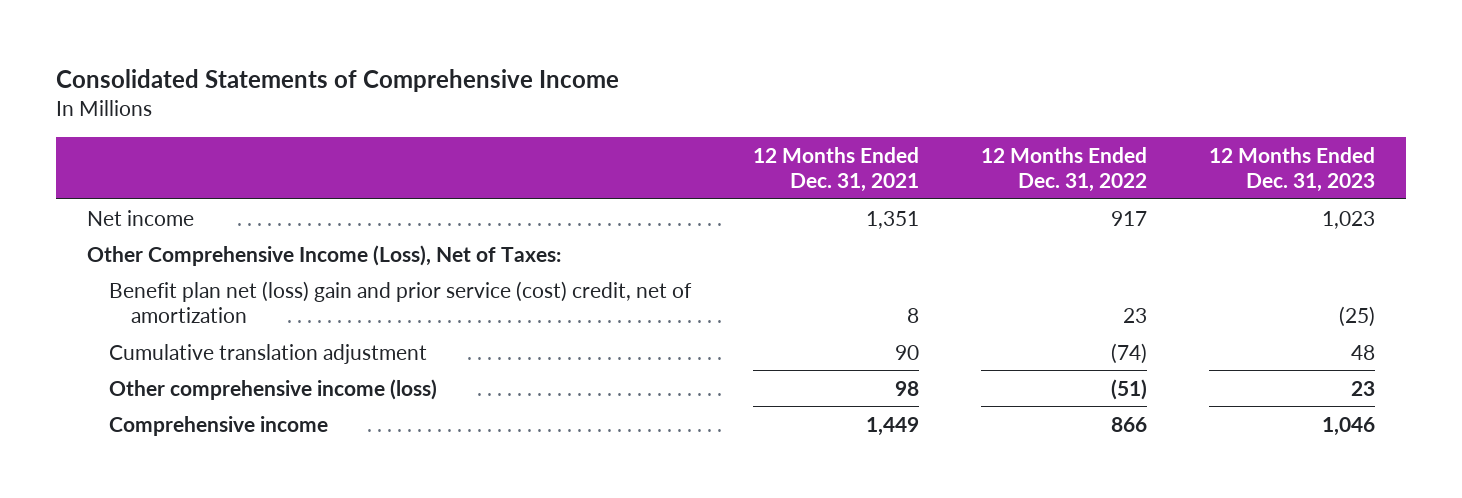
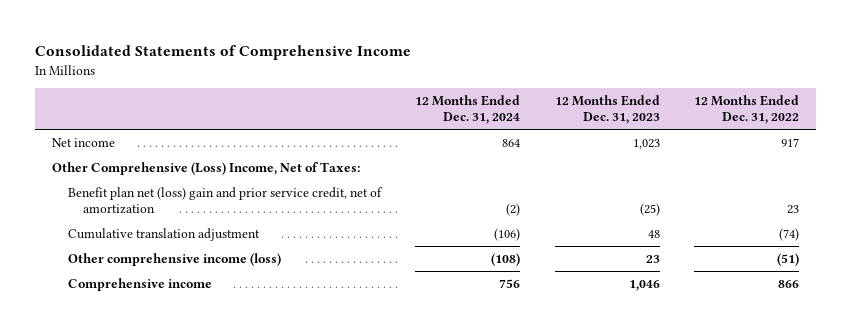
[752,146,919,192] 12 Months Ended Dec. 31, 2021 -> none
none -> [415,95,521,125] 12 Months Ended Dec. 31, 2024
[86,244,561,266] Other Comprehensive Income (Loss), Net of Taxes: -> [52,162,361,176] Other Comprehensive (Loss) Income, Net of Taxes:
[108,280,692,324] Benefit plan net (loss) gain and prior service (cost) credit, net of amortization -> [67,187,383,214] Benefit plan net (loss) gain and prior service credit, net of amortization

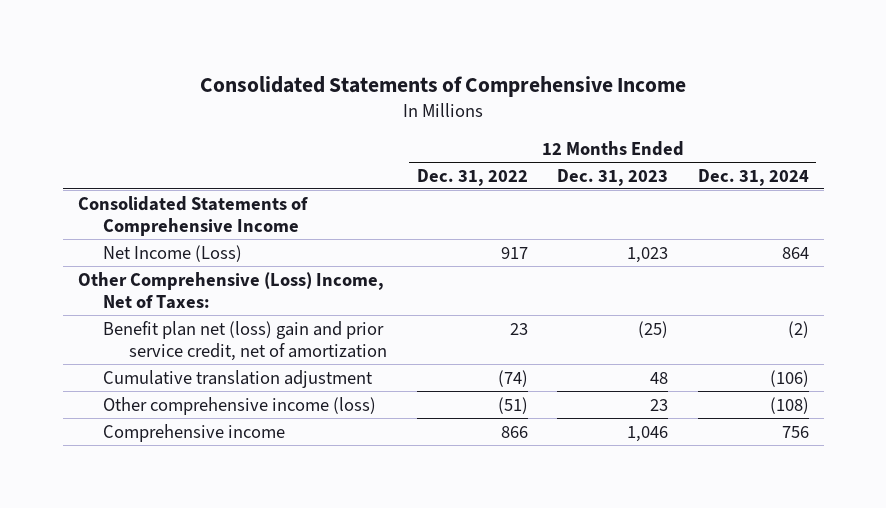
none -> [77,195,308,236] Consolidated Statements of Comprehensive Income
[52,138,116,148] Net income -> [103,244,243,262] Net Income (Loss)

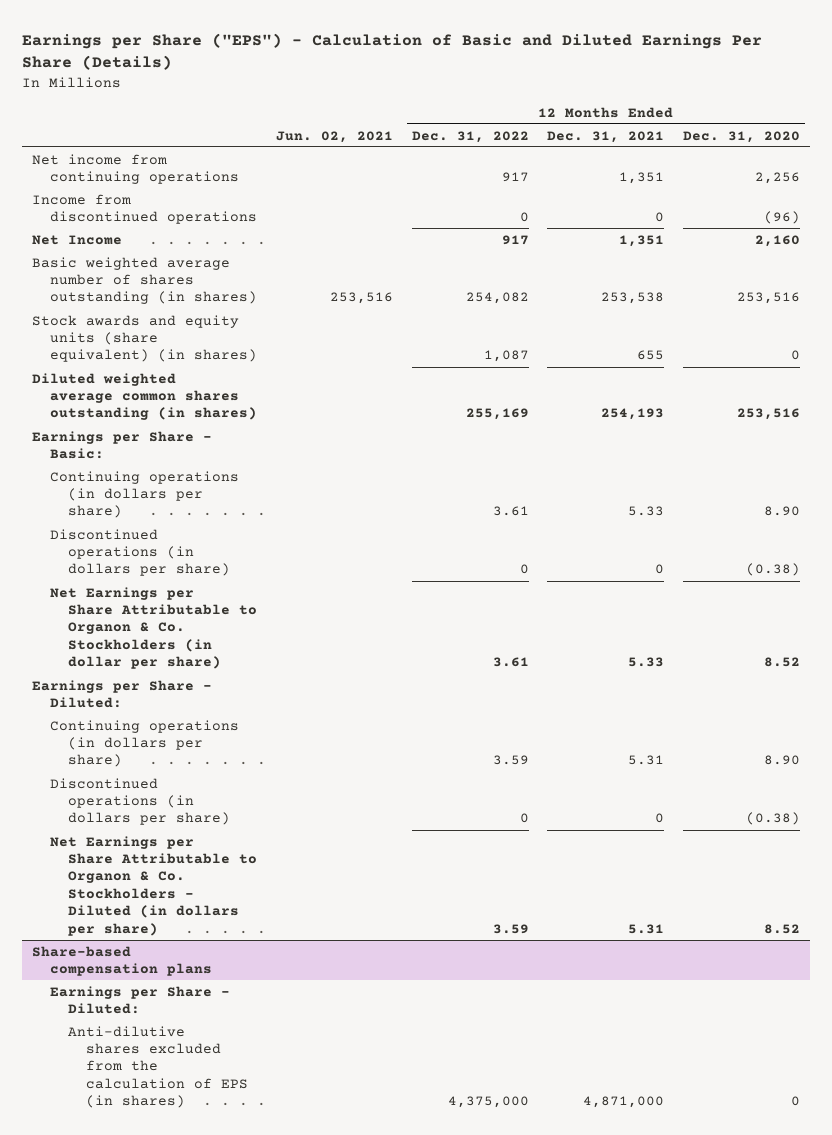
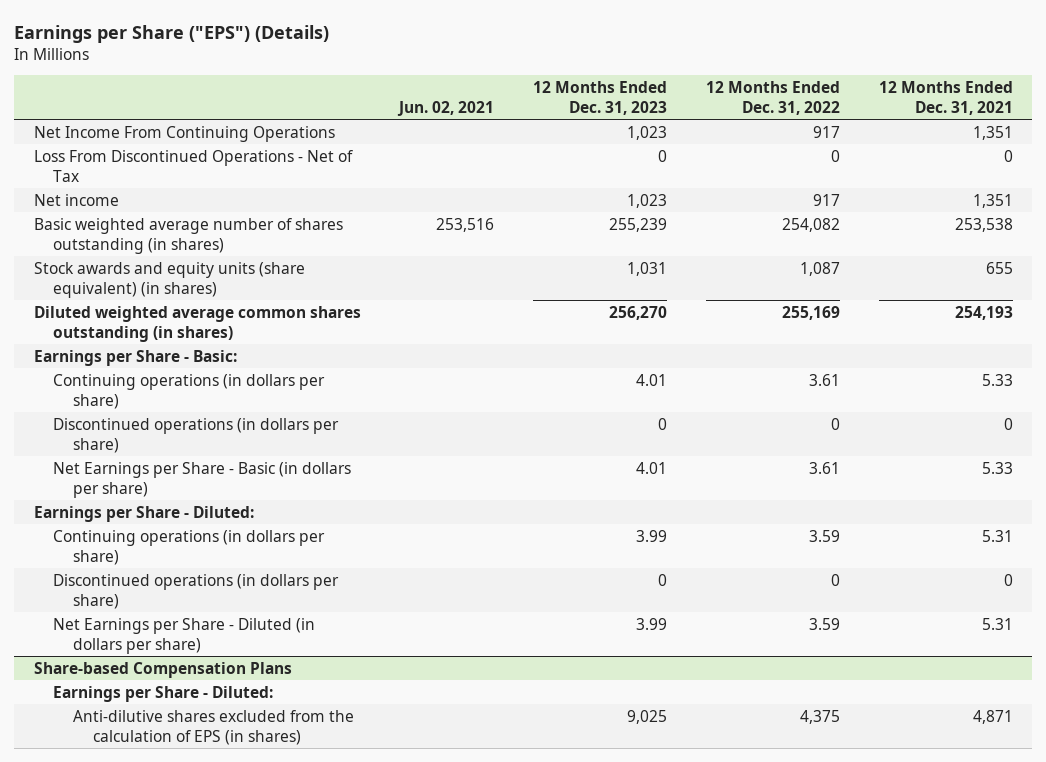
[22,32,763,71] Earnings per Share ("EPS") - Calculation of Basic and Diluted Earnings Per Share (Details) -> [14,24,330,43] Earnings per Share ("EPS") (Details)
[683,130,801,143] Dec. 31, 2020 -> none
none -> [533,81,668,116] 12 Months Ended Dec. 31, 2023
[31,153,239,185] Net income from continuing operations -> [33,125,335,142] Net Income From Continuing Operations
[31,193,257,225] Income from discontinued operations -> [33,149,353,182] Loss From Discontinued Operations - Net of Tax
[31,234,122,245] Net Income -> [33,193,119,206] Net income
[49,586,257,670] Net Earnings per Share Attributable to Organon & Co. Stockholders (in dollar per share) -> [53,461,352,498] Net Earnings per Share - Basic (in dollars per share)
[49,835,257,936] Net Earnings per Share Attributable to Organon & Co. Stockholders - Diluted (in dollars per share) -> [53,617,316,654] Net Earnings per Share - Diluted (in dollars per share)
[31,945,212,977] Share-based compensation plans -> [33,661,292,678] Share-based Compensation Plans
[447,1096,529,1109] 4,375,000 -> [800,709,841,724] 4,375
[583,1096,665,1109] 4,871,000 -> [972,709,1013,724] 4,871

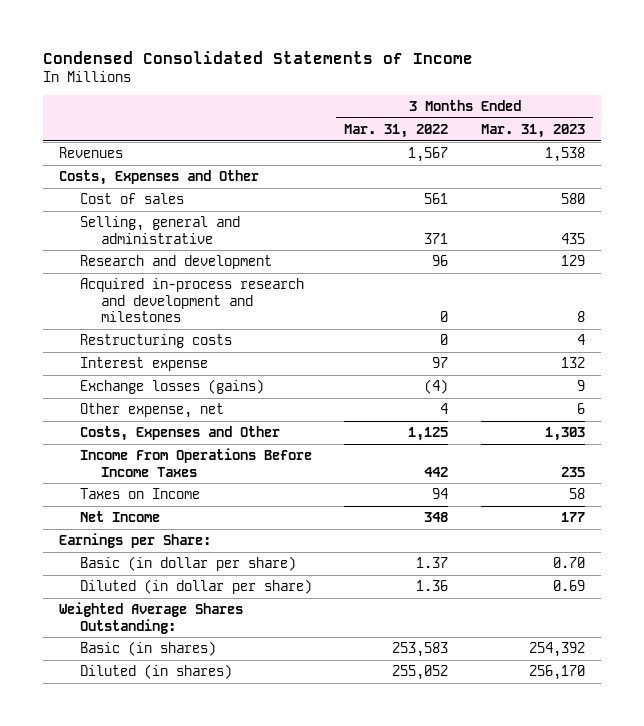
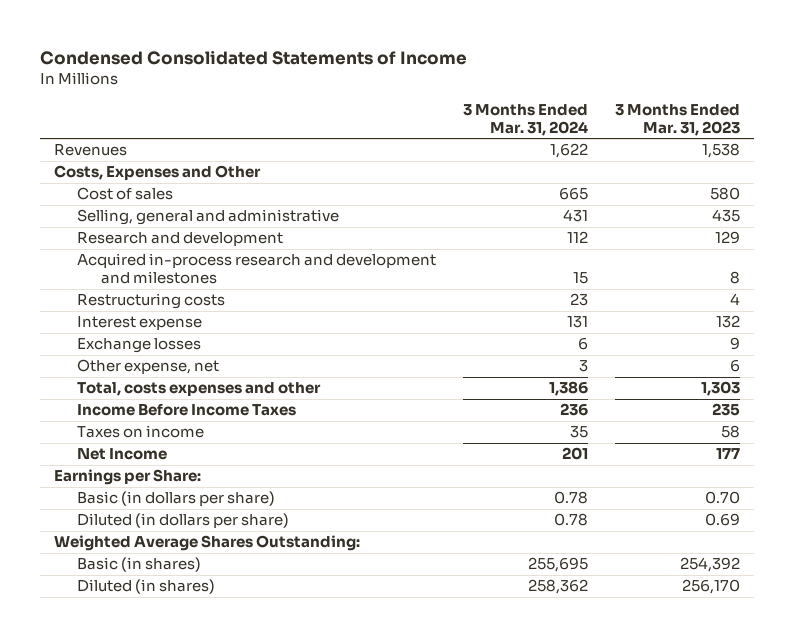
[344,124,449,139] Mar. 31, 2022 -> none
none -> [463,104,589,137] 3 Months Ended Mar. 31, 2024
[79,379,264,395] Exchange losses (gains) -> [77,338,202,354] Exchange losses
[79,426,280,442] Costs, Expenses and Other -> [77,382,322,397] Total, costs expenses and other
[79,448,312,477] Income From Operations Before Income Taxes -> [77,403,297,417] Income Before Income Taxes
[79,488,200,500] Taxes on Income -> [77,425,205,439] Taxes on income
[79,556,296,572] Basic (in dollar per share) -> [77,491,276,507] Basic (in dollars per share)
[79,579,312,595] Diluted (in dollar per share) -> [77,513,290,529] Diluted (in dollars per share)

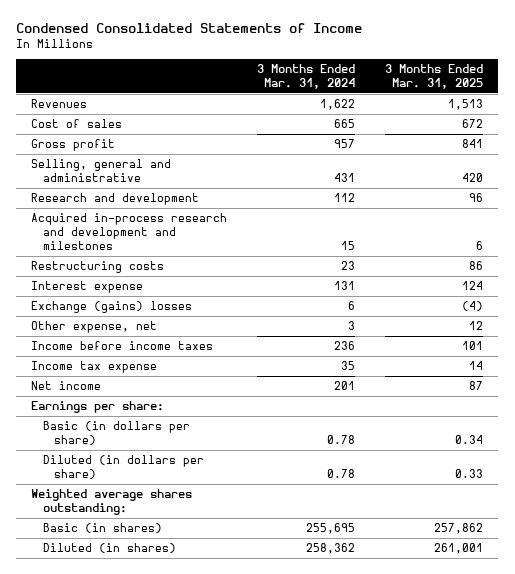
[615,104,741,137] 3 Months Ended Mar. 31, 2023 -> none
none -> [385,64,484,90] 3 Months Ended Mar. 31, 2025
[53,165,261,181] Costs, Expenses and Other -> none
none -> [31,139,116,152] Gross profit
[77,338,202,354] Exchange losses -> [31,301,193,314] Exchange (gains) losses
[77,382,322,397] Total, costs expenses and other -> none
[77,403,297,417] Income Before Income Taxes -> [31,341,214,351] Income before income taxes
[77,425,205,439] Taxes on income -> [31,361,158,374] Income tax expense
[77,448,168,461] Net Income -> [31,381,102,391] Net income
[53,469,201,486] Earnings per Share: -> [31,401,165,414] Earnings per share:
[53,535,360,552] Weighted Average Shares Outstanding: -> [31,489,193,516] Weighted average shares outstanding:

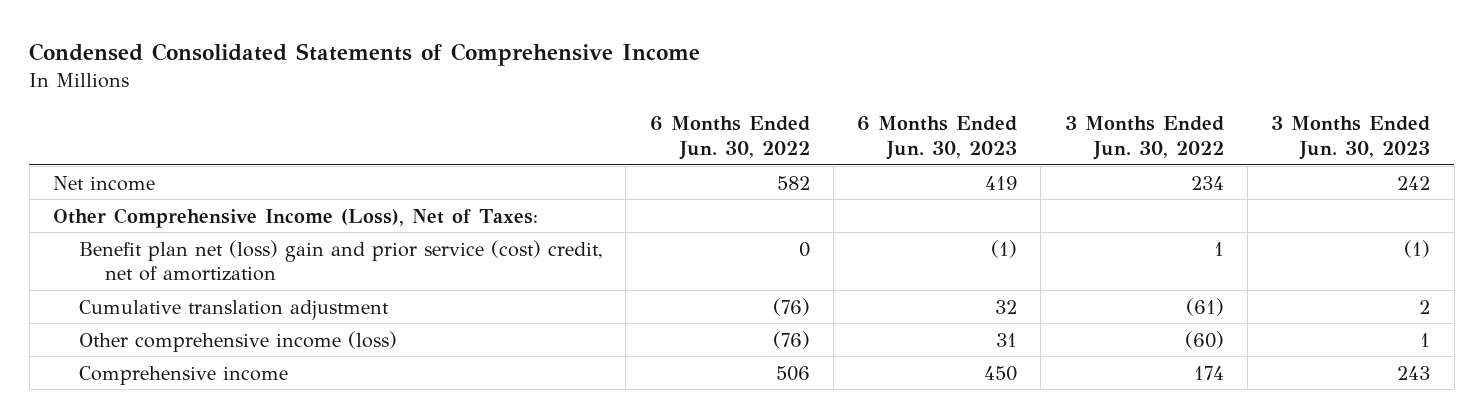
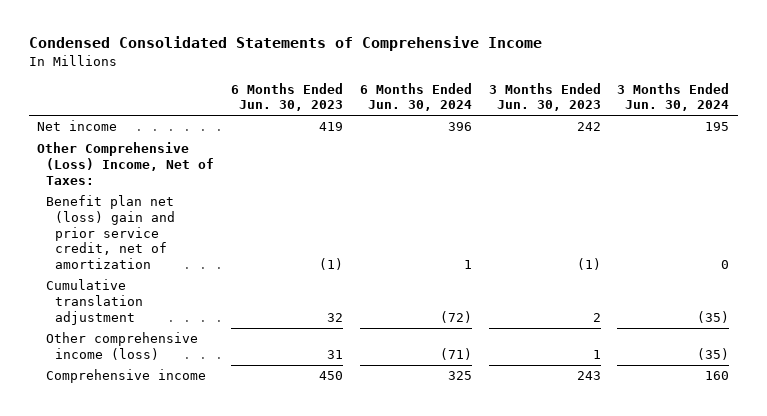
[649,116,810,161] 6 Months Ended Jun. 30, 2022 -> none
[1064,116,1224,161] 3 Months Ended Jun. 30, 2022 -> none
none -> [359,82,472,112] 6 Months Ended Jun. 30, 2024
none -> [617,82,730,112] 3 Months Ended Jun. 30, 2024
[52,207,538,228] Other Comprehensive Income (Loss), Net of Taxes: -> [37,142,215,185] Other Comprehensive (Loss) Income, Net of Taxes:
[78,239,602,282] Benefit plan net (loss) gain and prior service (cost) credit, net of amortization -> [46,195,176,269] Benefit plan net (loss) gain and prior service credit, net of amortization

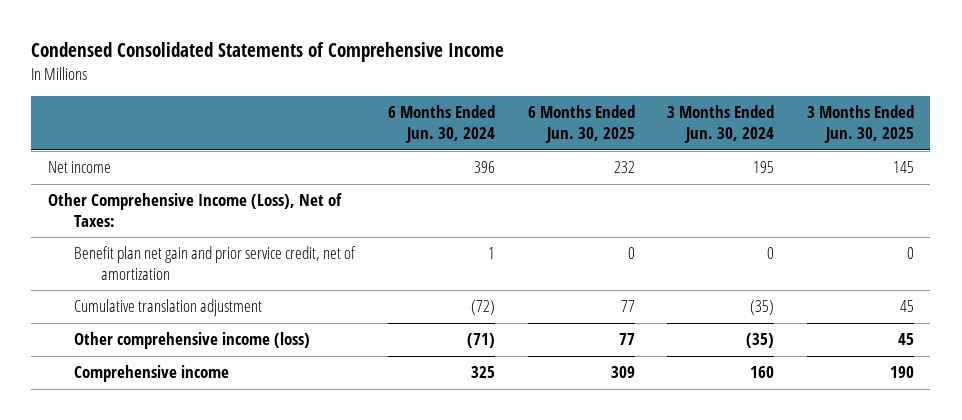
[231,82,344,112] 6 Months Ended Jun. 30, 2023 -> none
[488,82,601,112] 3 Months Ended Jun. 30, 2023 -> none
none -> [527,105,635,144] 6 Months Ended Jun. 30, 2025
none -> [806,105,914,144] 3 Months Ended Jun. 30, 2025
[37,142,215,185] Other Comprehensive (Loss) Income, Net of Taxes: -> [47,193,342,228] Other Comprehensive Income (Loss), Net of Taxes:
[46,195,176,269] Benefit plan net (loss) gain and prior service credit, net of amortization -> [74,246,357,281] Benefit plan net gain and prior service credit, net of amortization

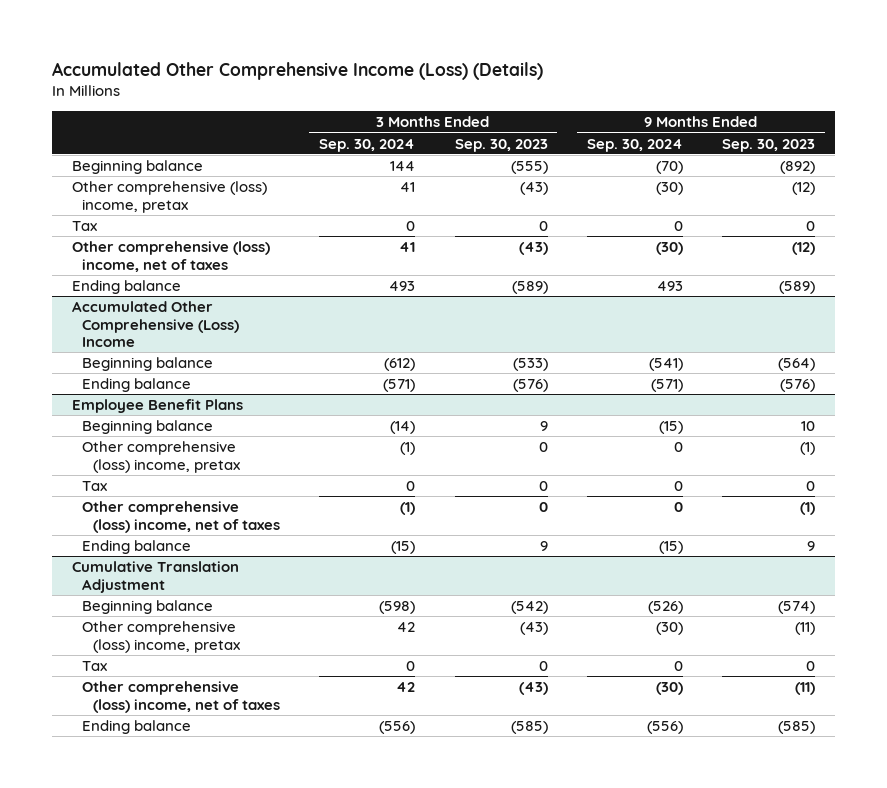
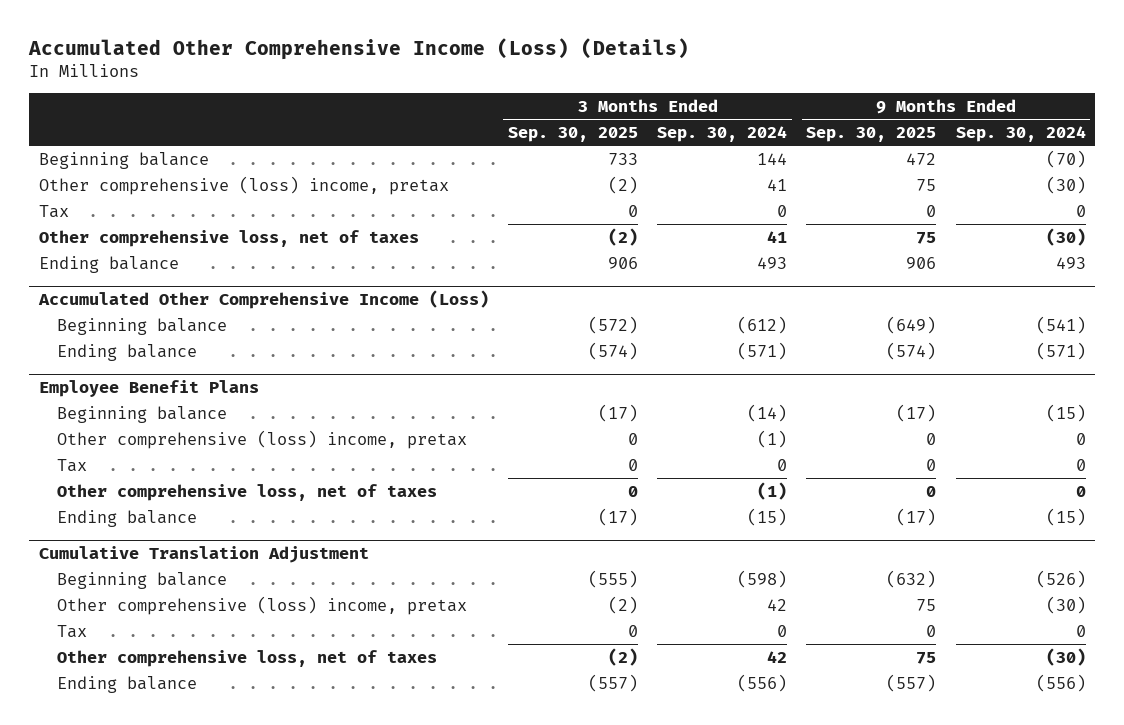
[454,138,548,152] Sep. 30, 2023 -> none
[722,138,816,152] Sep. 30, 2023 -> none
none -> [507,126,638,142] Sep. 30, 2025
none -> [806,126,937,142] Sep. 30, 2025
[71,241,270,272] Other comprehensive (loss) income, net of taxes -> [38,229,419,247] Other comprehensive loss, net of taxes
[71,301,240,348] Accumulated Other Comprehensive (Loss) Income -> [37,290,489,310] Accumulated Other Comprehensive Income (Loss)
[82,501,281,533] Other comprehensive (loss) income, net of taxes -> [57,483,438,501] Other comprehensive loss, net of taxes
[82,681,281,713] Other comprehensive (loss) income, net of taxes -> [57,649,438,667] Other comprehensive loss, net of taxes

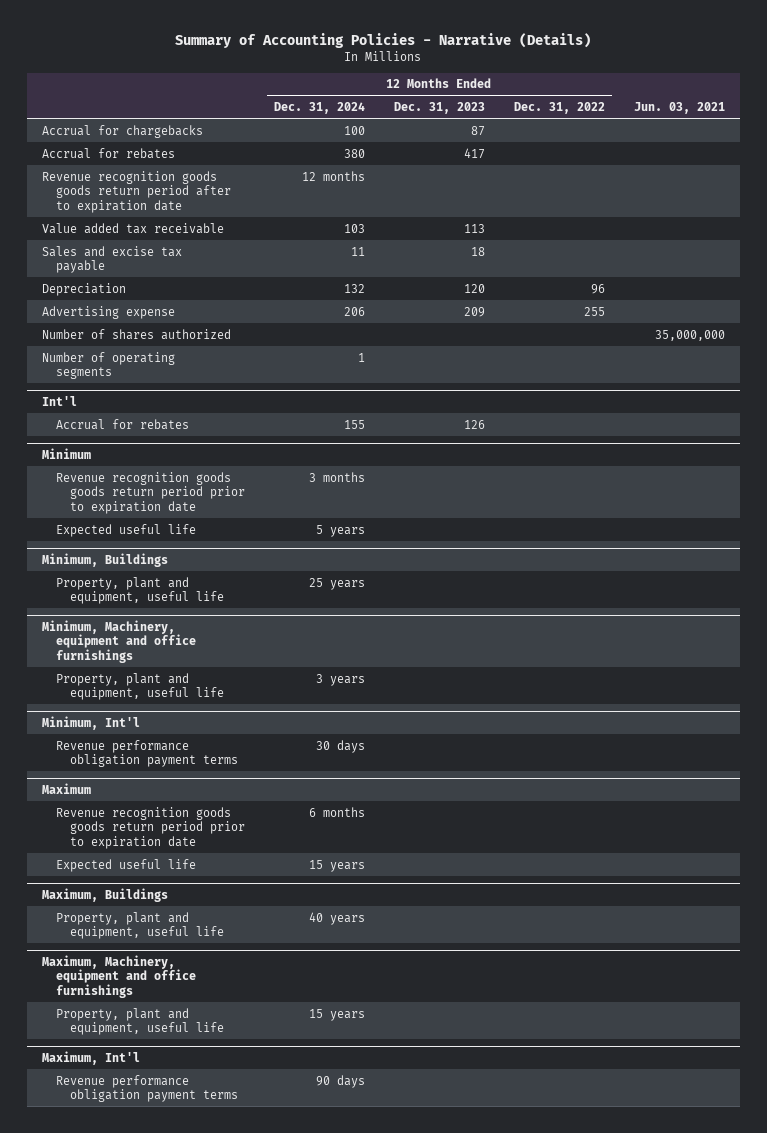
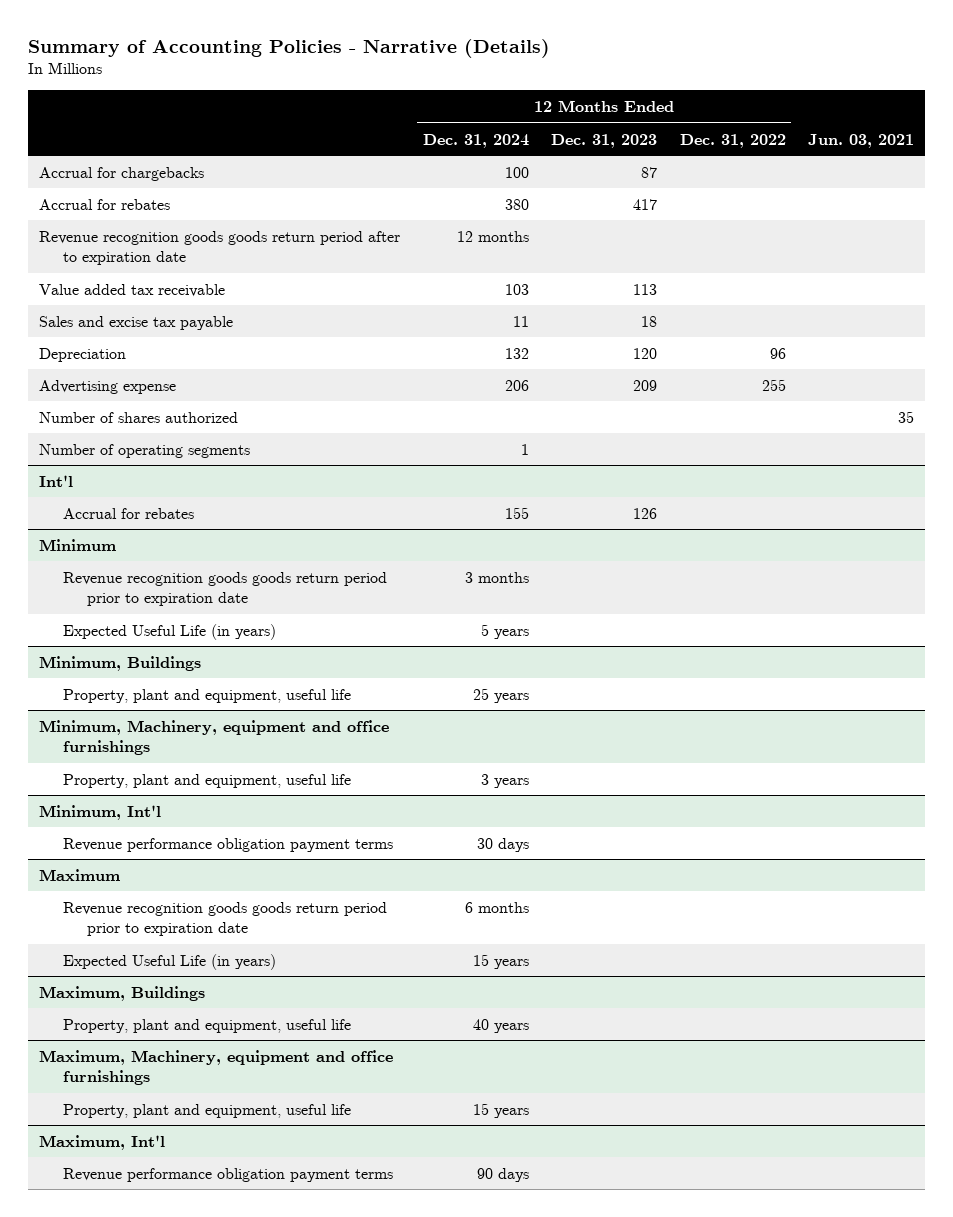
[655,329,726,341] 35,000,000 -> [898,410,915,423] 35
[55,523,196,537] Expected useful life -> [63,623,277,640] Expected Useful Life (in years)
[55,858,196,872] Expected useful life -> [63,953,277,970] Expected Useful Life (in years)

